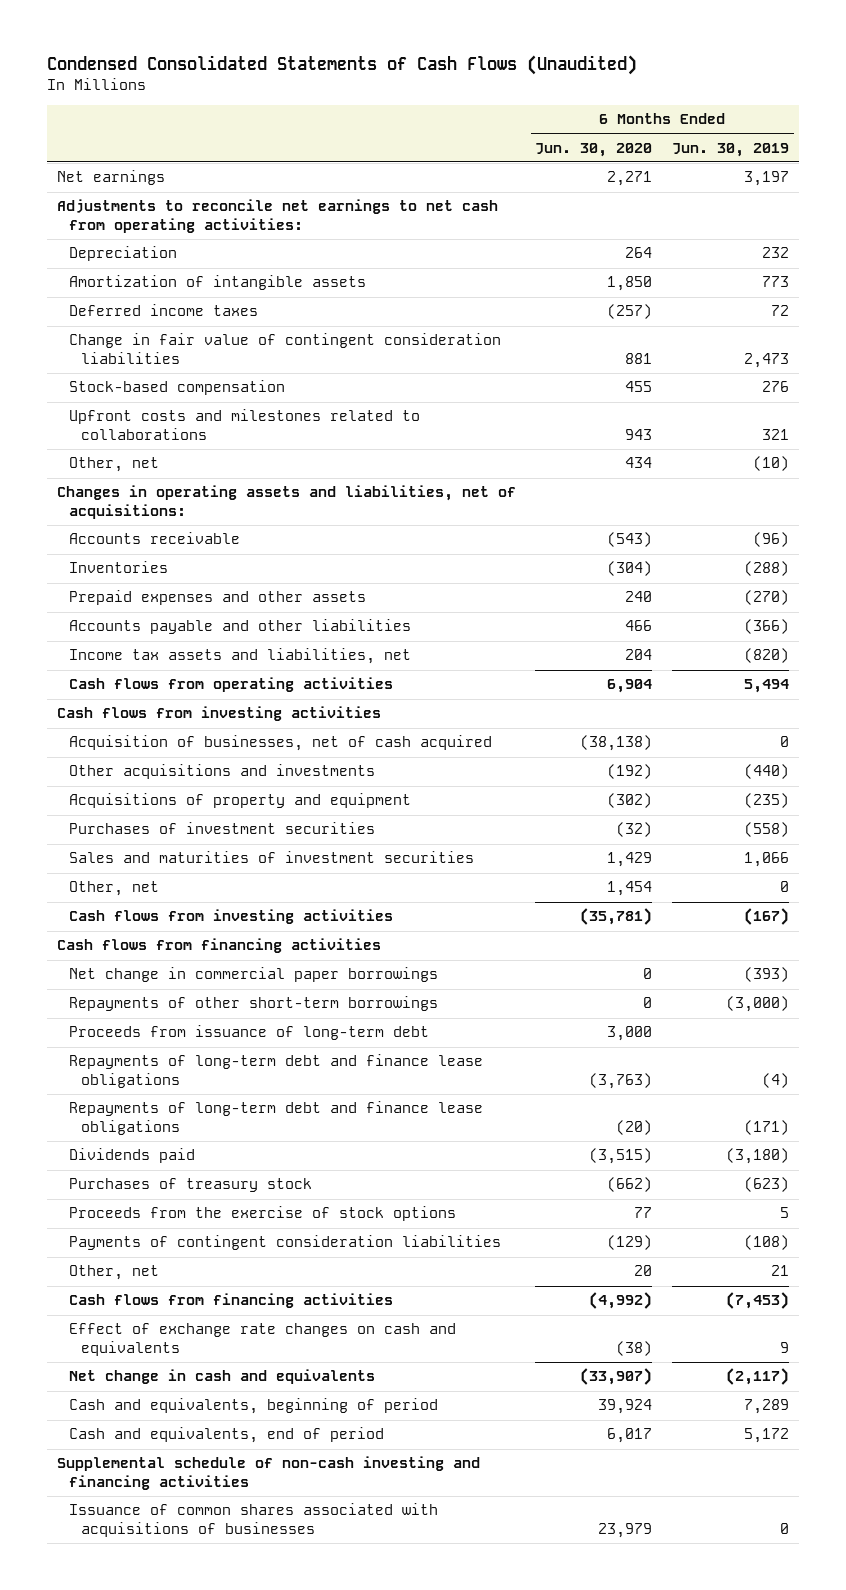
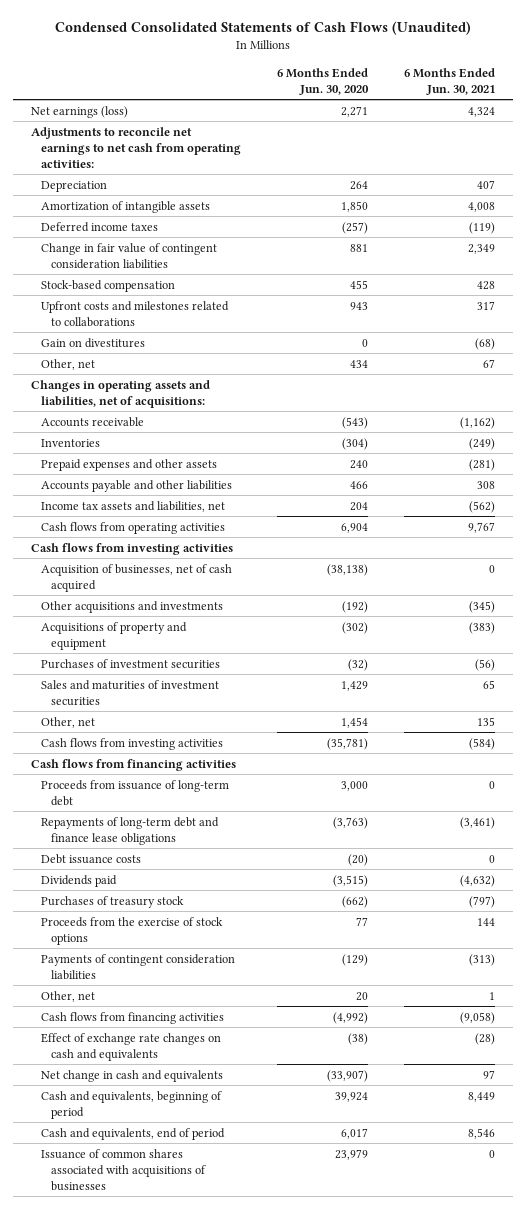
[671,142,789,157] Jun. 30, 2019 -> none
none -> [403,67,495,95] 6 Months Ended Jun. 30, 2021
[57,170,166,186] Net earnings -> [30,105,128,118] Net earnings (loss)
none -> [40,337,145,348] Gain on divestitures
[68,967,438,983] Net change in commercial paper borrowings -> none
[68,996,438,1012] Repayments of other short-term borrowings -> none
[68,1101,483,1136] Repayments of long-term debt and finance lease obligations -> [40,853,141,864] Debt issuance costs
[57,1456,481,1491] Supplemental schedule of non-cash investing and financing activities -> none

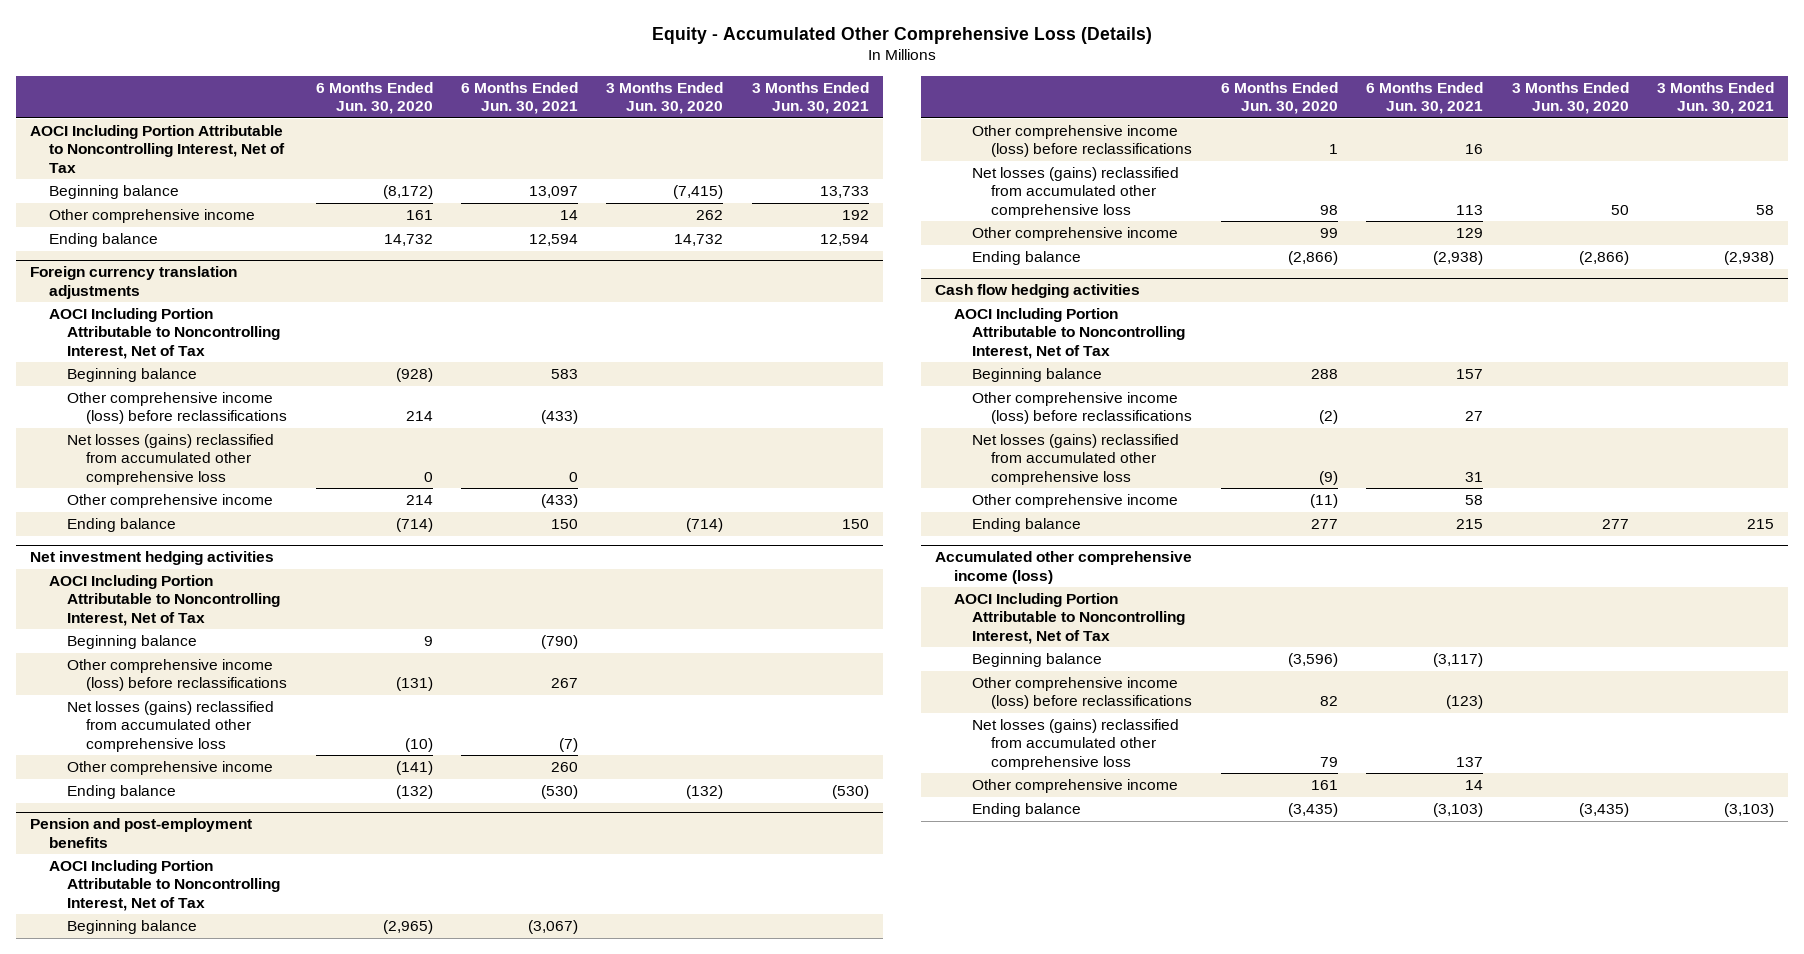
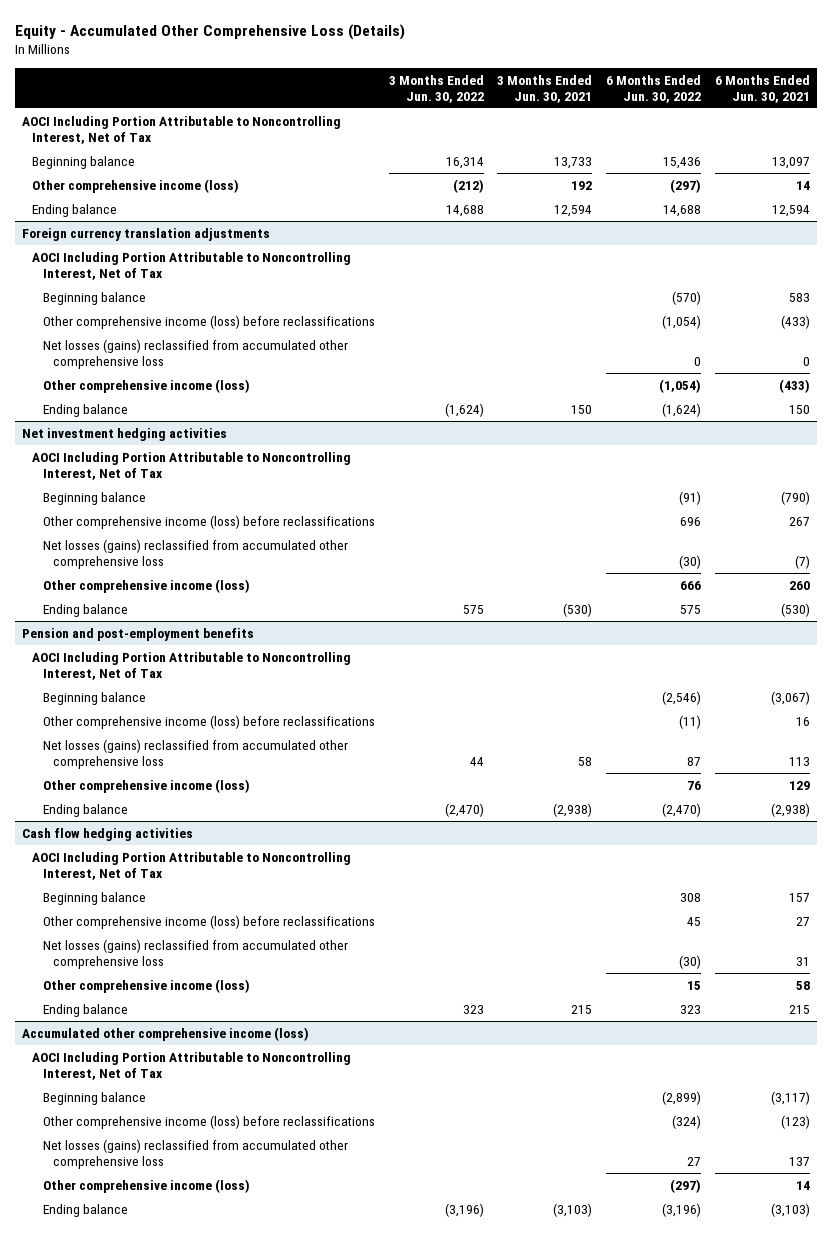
[315,81,433,115] 6 Months Ended Jun. 30, 2020 -> none
[606,81,724,115] 3 Months Ended Jun. 30, 2020 -> none
none -> [388,74,484,103] 3 Months Ended Jun. 30, 2022
none -> [606,74,702,103] 6 Months Ended Jun. 30, 2022
[48,209,255,224] Other comprehensive income -> [32,178,240,193] Other comprehensive income (loss)
[67,494,274,509] Other comprehensive income -> [42,378,250,393] Other comprehensive income (loss)
[67,761,274,776] Other comprehensive income -> [42,578,250,593] Other comprehensive income (loss)
[972,227,1179,242] Other comprehensive income -> [42,778,250,793] Other comprehensive income (loss)
[972,494,1179,509] Other comprehensive income -> [42,978,250,993] Other comprehensive income (loss)
[972,779,1179,794] Other comprehensive income -> [42,1178,250,1193] Other comprehensive income (loss)

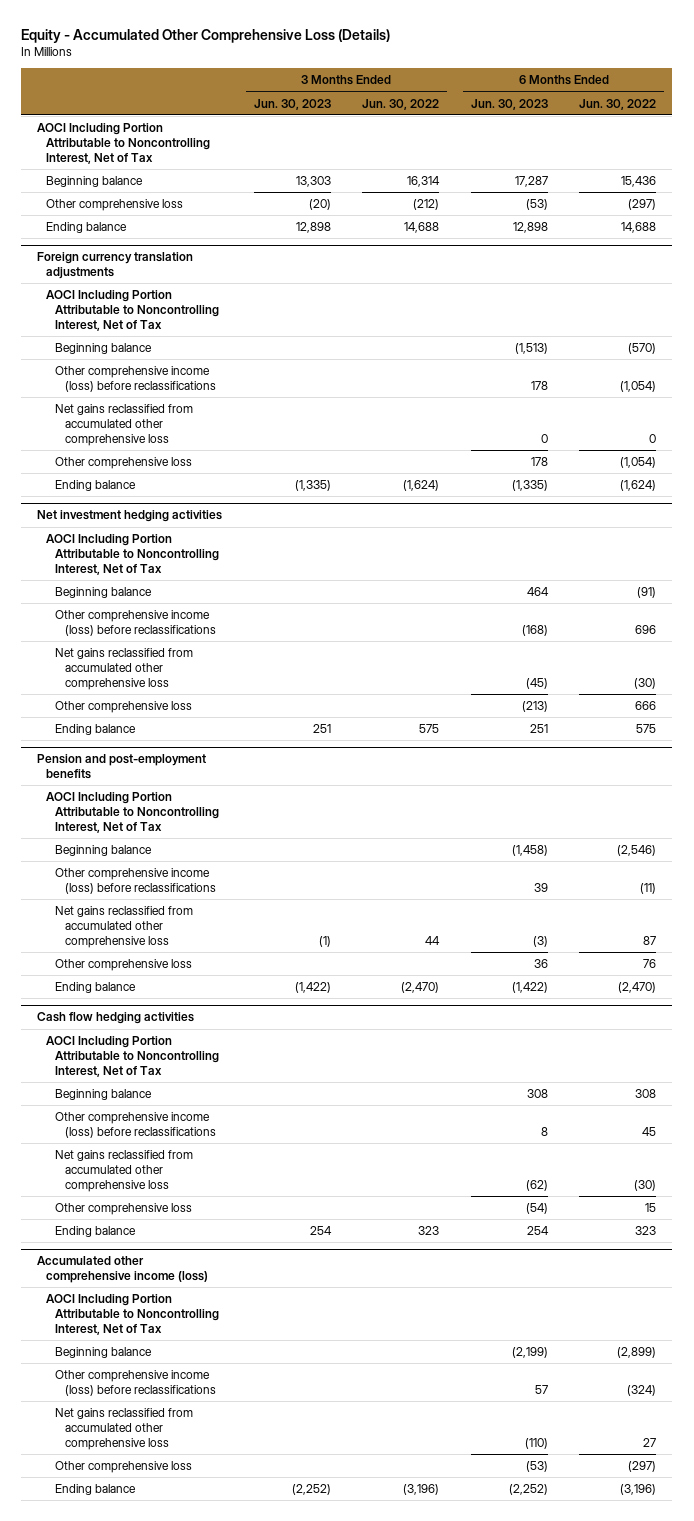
[497,74,593,103] 3 Months Ended Jun. 30, 2021 -> none
[714,74,810,103] 6 Months Ended Jun. 30, 2021 -> none
none -> [253,98,331,110] Jun. 30, 2023
none -> [470,98,548,110] Jun. 30, 2023
[32,178,240,193] Other comprehensive income (loss) -> [46,199,184,212] Other comprehensive loss
[42,338,348,369] Net losses (gains) reclassified from accumulated other comprehensive loss -> [55,404,194,446] Net gains reclassified from accumulated other comprehensive loss
[42,378,250,393] Other comprehensive income (loss) -> [55,457,193,470] Other comprehensive loss
[42,538,348,569] Net losses (gains) reclassified from accumulated other comprehensive loss -> [55,648,194,690] Net gains reclassified from accumulated other comprehensive loss
[42,578,250,593] Other comprehensive income (loss) -> [55,701,193,714] Other comprehensive loss
[42,738,348,769] Net losses (gains) reclassified from accumulated other comprehensive loss -> [55,906,194,948] Net gains reclassified from accumulated other comprehensive loss
[42,778,250,793] Other comprehensive income (loss) -> [55,959,193,972] Other comprehensive loss
[42,938,348,969] Net losses (gains) reclassified from accumulated other comprehensive loss -> [55,1150,194,1192] Net gains reclassified from accumulated other comprehensive loss
[42,978,250,993] Other comprehensive income (loss) -> [55,1203,193,1216] Other comprehensive loss
[42,1138,348,1169] Net losses (gains) reclassified from accumulated other comprehensive loss -> [55,1408,194,1450] Net gains reclassified from accumulated other comprehensive loss
[42,1178,250,1193] Other comprehensive income (loss) -> [55,1461,193,1474] Other comprehensive loss

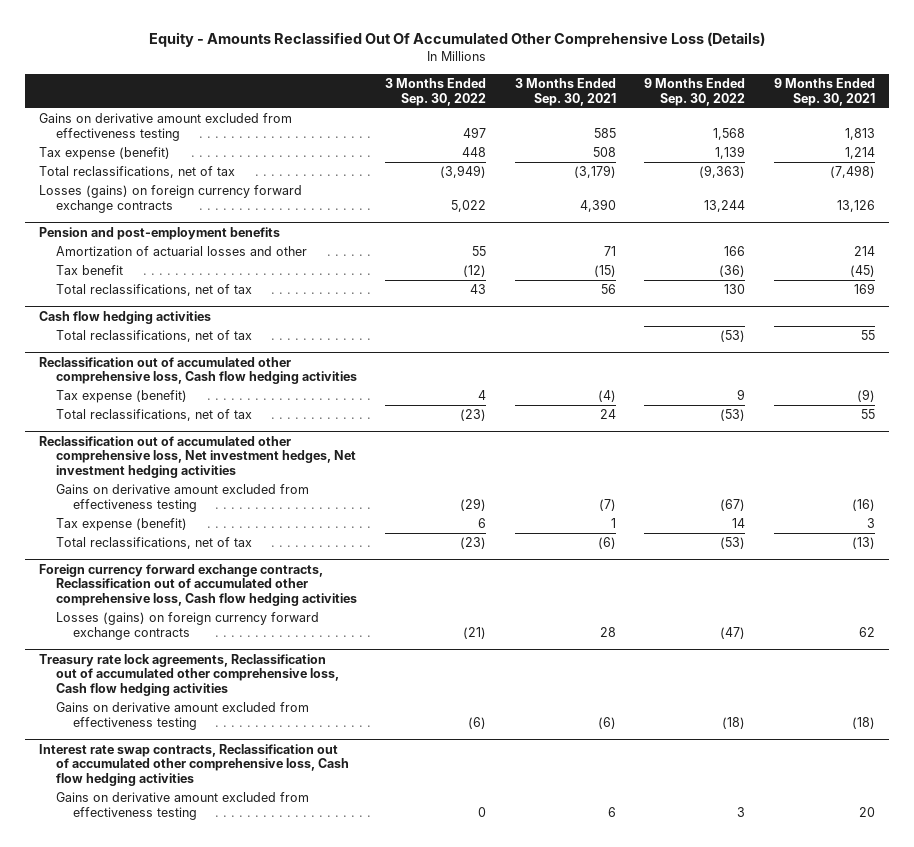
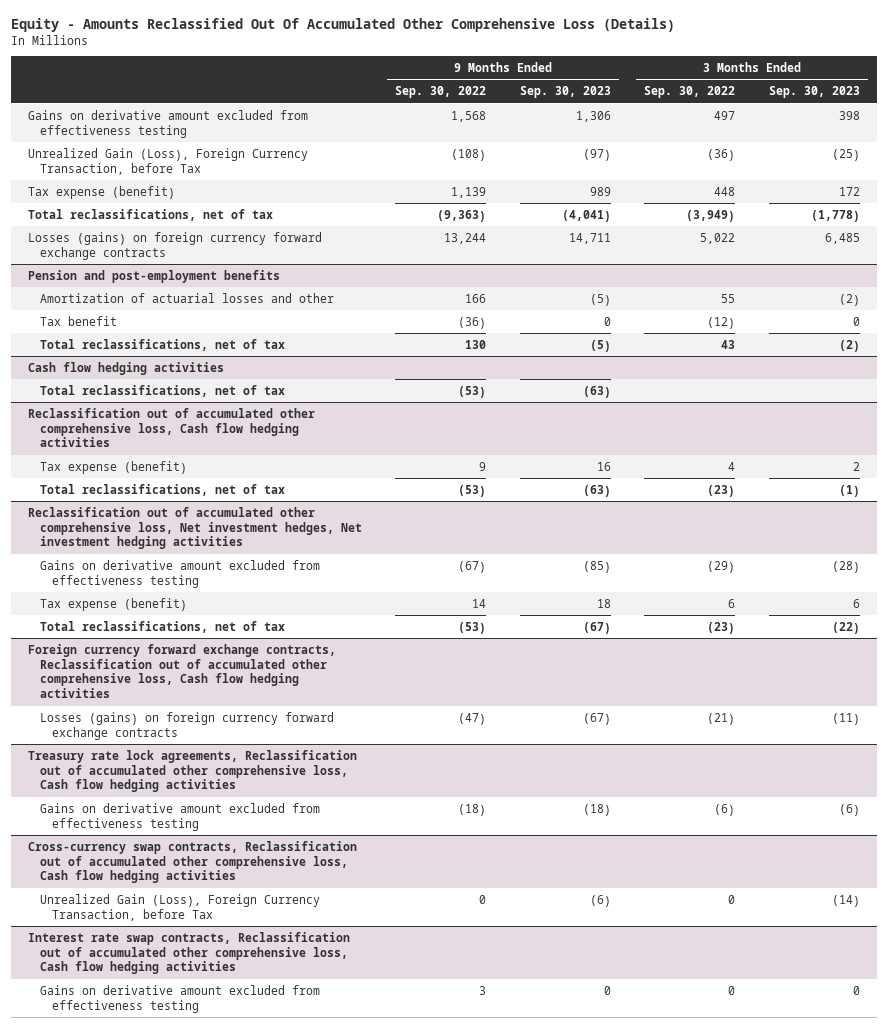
[514,77,616,106] 3 Months Ended Sep. 30, 2021 -> none
[773,77,875,106] 9 Months Ended Sep. 30, 2021 -> none
none -> [519,86,611,99] Sep. 30, 2023
none -> [768,86,860,99] Sep. 30, 2023
none -> [27,147,308,175] Unrealized Gain (Loss), Foreign Currency Transaction, before Tax
none -> [27,840,357,884] Cross-currency swap contracts, Reclassification out of accumulated other comprehensive loss, Cash flow hedging activities
none -> [39,893,320,921] Unrealized Gain (Loss), Foreign Currency Transaction, before Tax

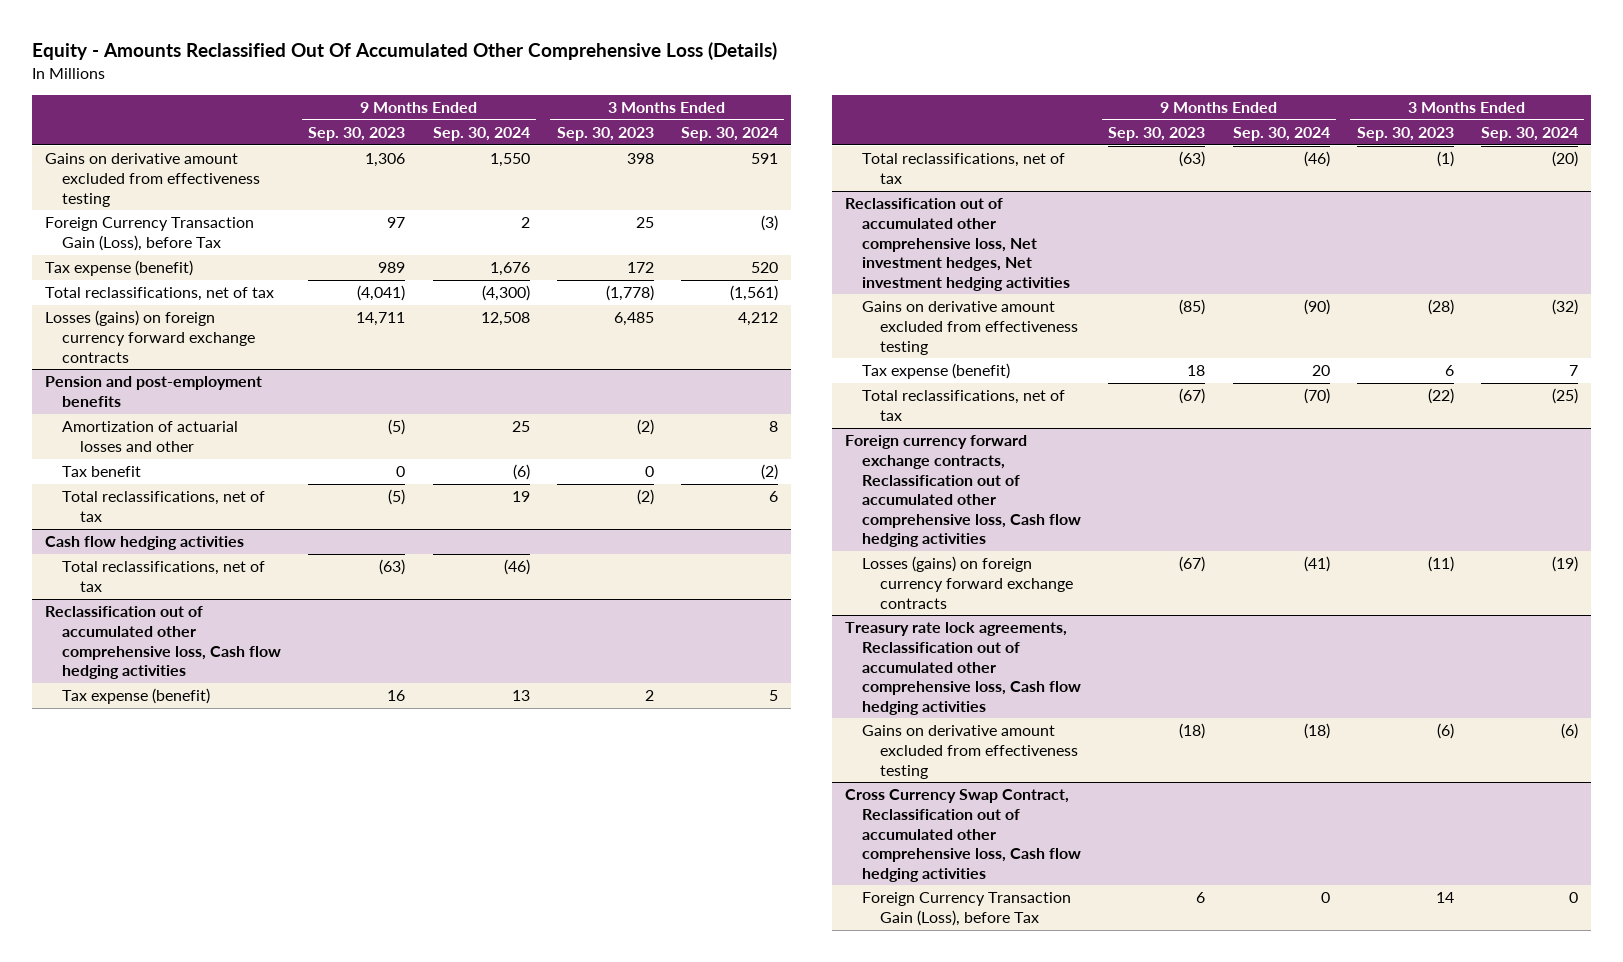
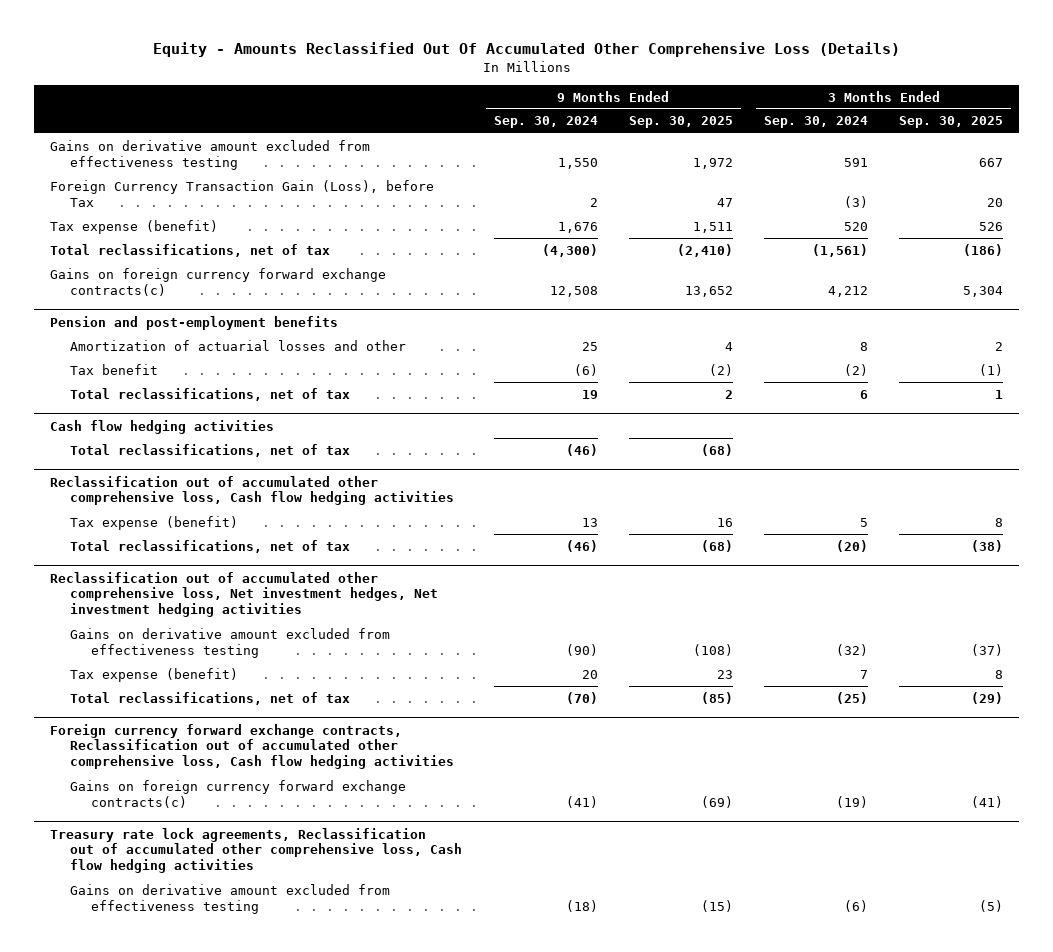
[308,127,406,142] Sep. 30, 2023 -> none
[556,127,654,142] Sep. 30, 2023 -> none
none -> [628,116,733,129] Sep. 30, 2025
none -> [899,116,1004,129] Sep. 30, 2025
[45,310,256,363] Losses (gains) on foreign currency forward exchange contracts -> [49,267,386,296] Gains on foreign currency forward exchange contracts(c)
[862,556,1073,609] Losses (gains) on foreign currency forward exchange contracts -> [70,779,407,808] Gains on foreign currency forward exchange contracts(c)
[845,789,1082,882] Cross Currency Swap Contract, Reclassification out of accumulated other comprehensive loss, Cash flow hedging activities -> none
[862,892,1072,926] Foreign Currency Transaction Gain (Loss), before Tax -> none

